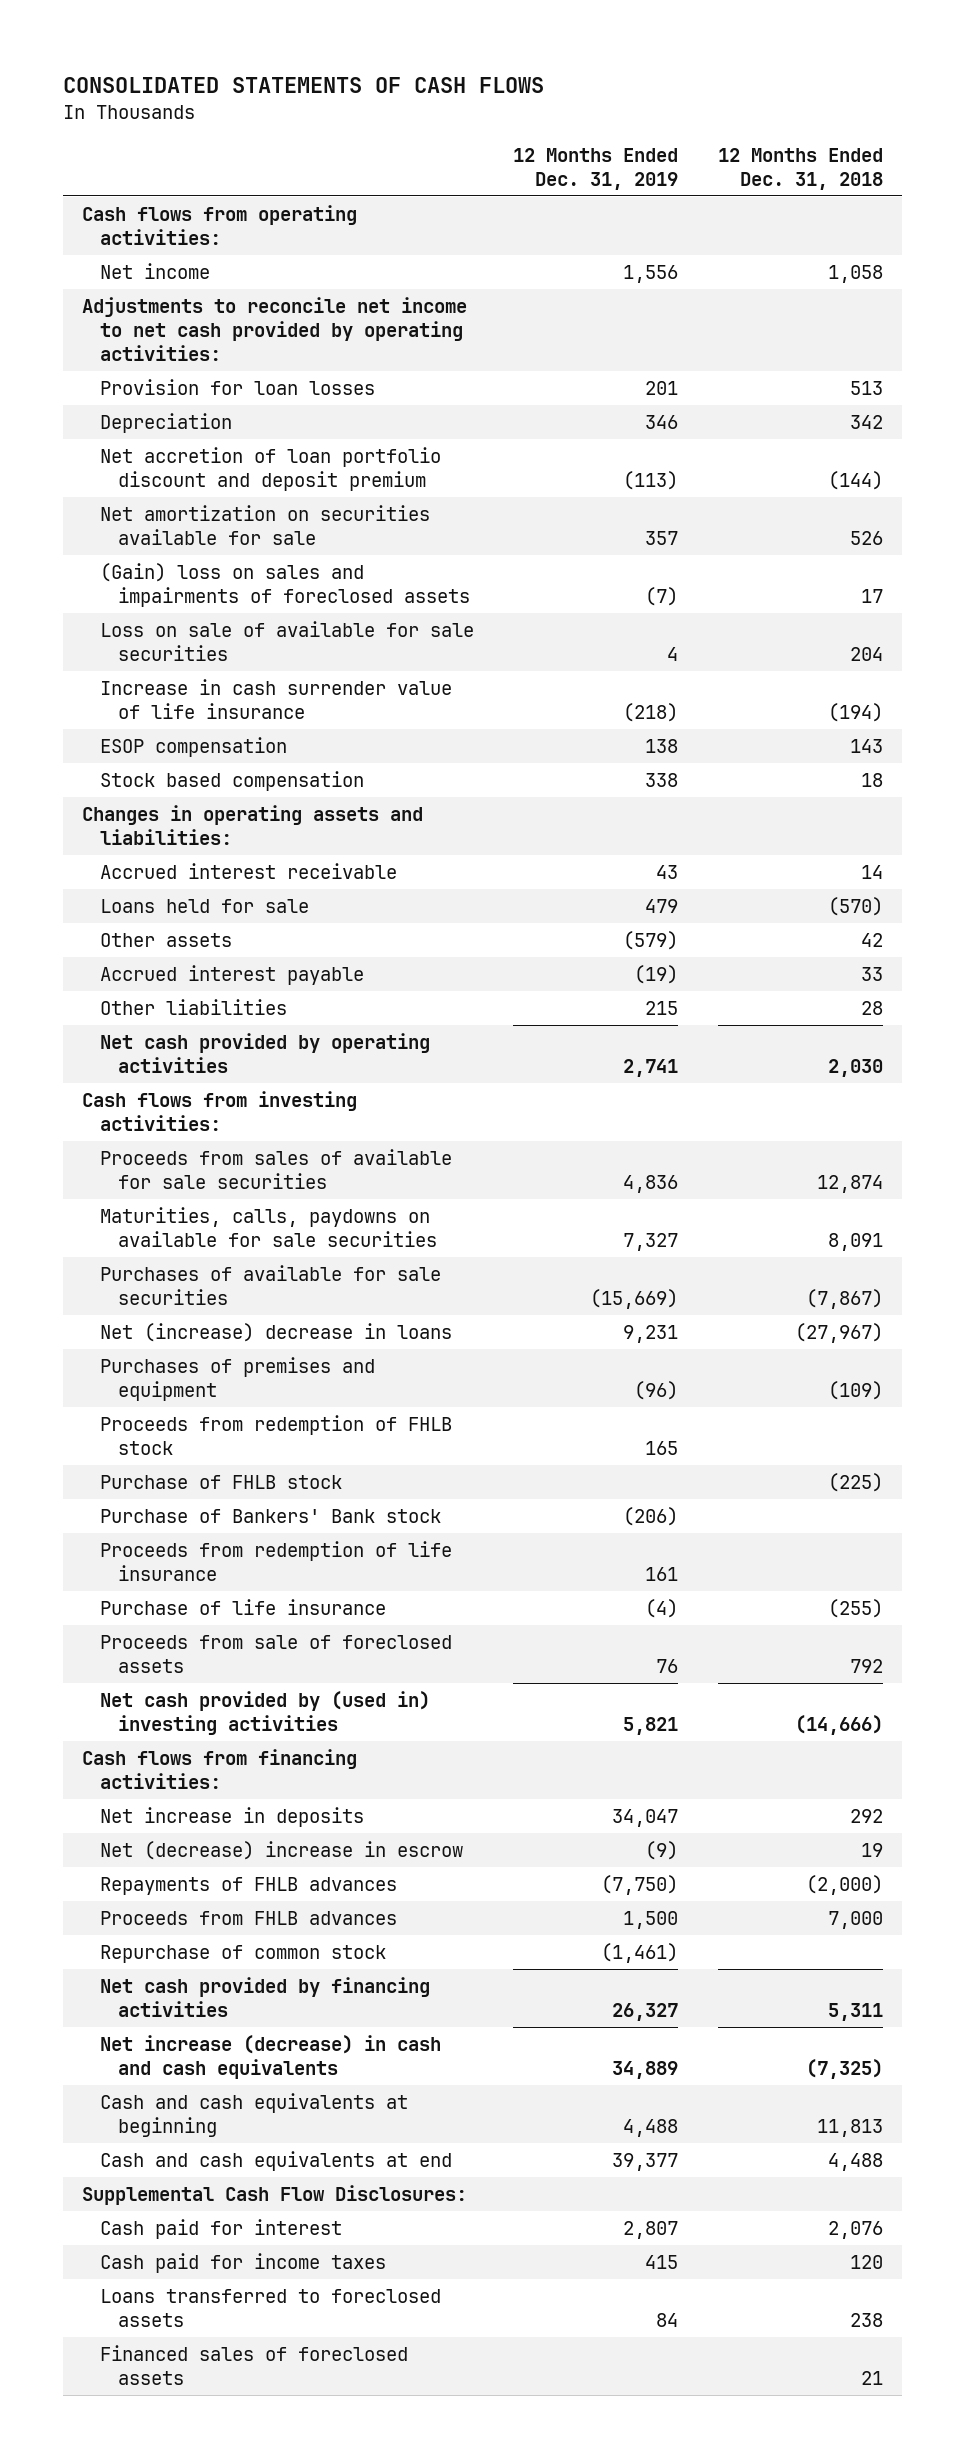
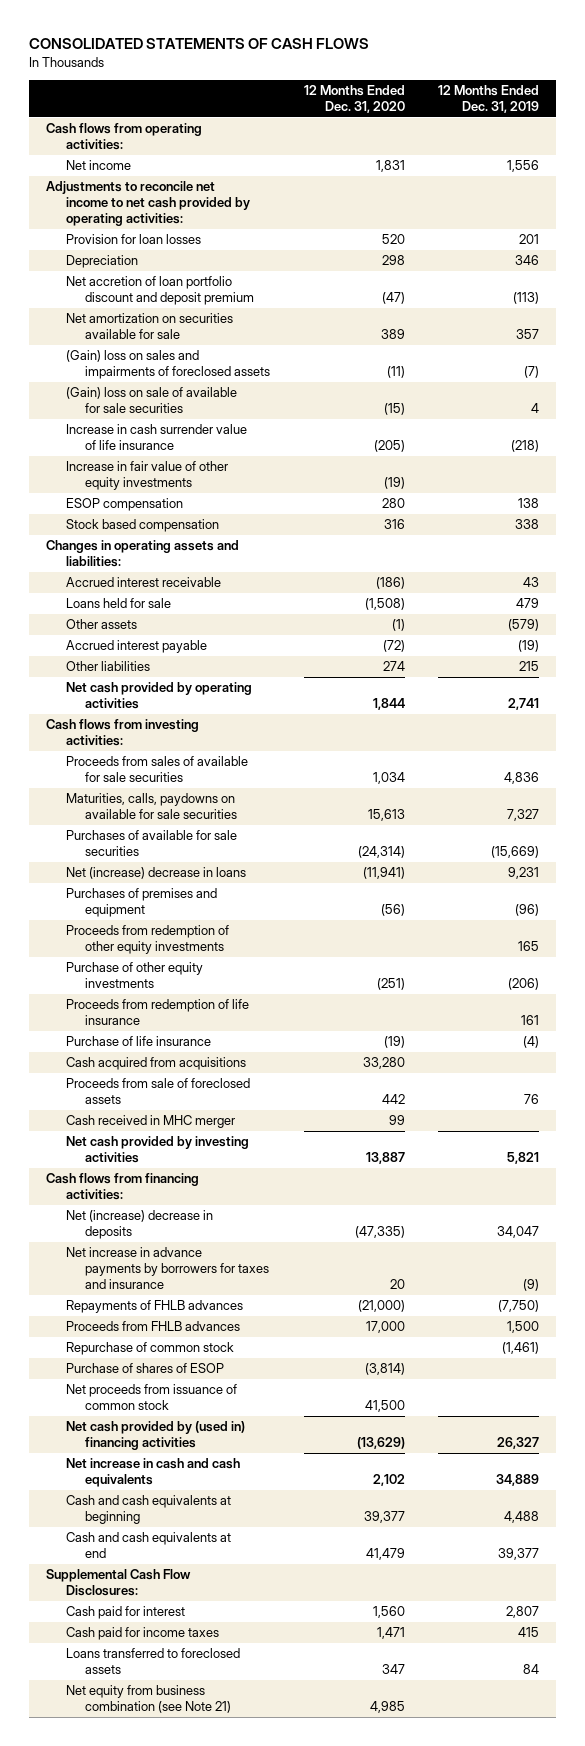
[717,147,883,190] 12 Months Ended Dec. 31, 2018 -> none
none -> [303,85,405,113] 12 Months Ended Dec. 31, 2020
[100,621,475,661] Loss on sale of available for sale securities -> [65,387,237,414] (Gain) loss on sale of available for sale securities
none -> [65,461,228,491] Increase in fair value of other equity investments
[100,1475,343,1490] Purchase of FHLB stock -> none
[100,1509,442,1524] Purchase of Bankers' Bank stock -> none
[100,1415,453,1455] Proceeds from redemption of FHLB stock -> [65,925,229,955] Proceeds from redemption of other equity investments
none -> [65,962,203,989] Purchase of other equity investments
none -> [65,1057,246,1071] Cash acquired from acquisitions
none -> [65,1115,235,1129] Cash received in MHC merger
[100,1691,431,1735] Net cash provided by (used in) investing activities -> [65,1136,249,1164] Net cash provided by investing activities
[100,1807,365,1828] Net increase in deposits -> [65,1210,213,1240] Net (increase) decrease in deposits
[100,1841,464,1861] Net (decrease) increase in escrow -> [65,1247,270,1289] Net increase in advance payments by borrowers for taxes and insurance
none -> [65,1363,224,1374] Purchase of shares of ESOP
none -> [65,1384,237,1411] Net proceeds from issuance of common stock
[100,1977,431,2017] Net cash provided by financing activities -> [65,1421,245,1451] Net cash provided by (used in) financing activities
[100,2035,442,2079] Net increase (decrease) in cash and cash equivalents -> [65,1458,240,1488] Net increase in cash and cash equivalents
[100,2345,409,2385] Financed sales of foreclosed assets -> none
none -> [65,1685,232,1714] Net equity from business combination (see Note 21)

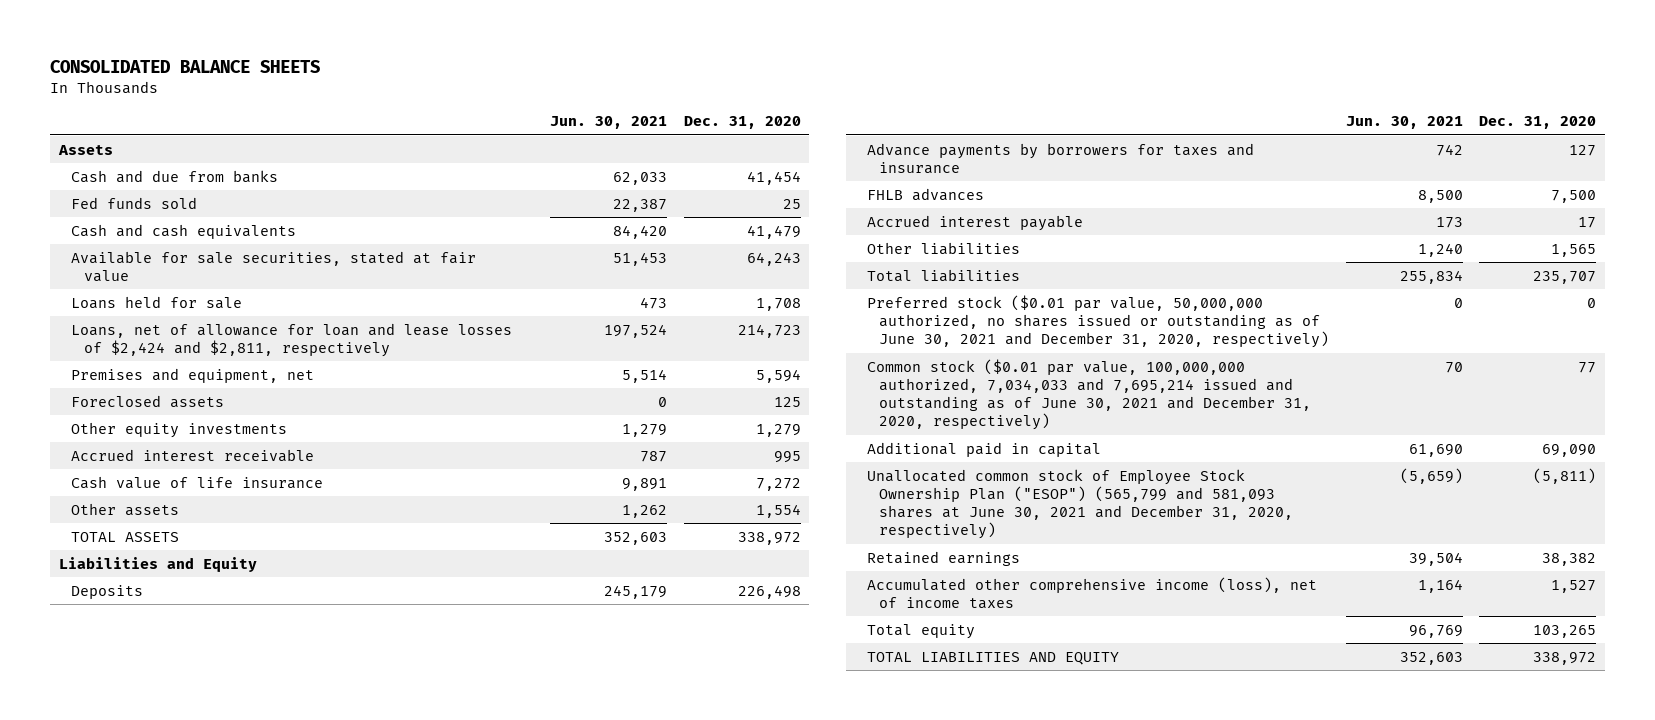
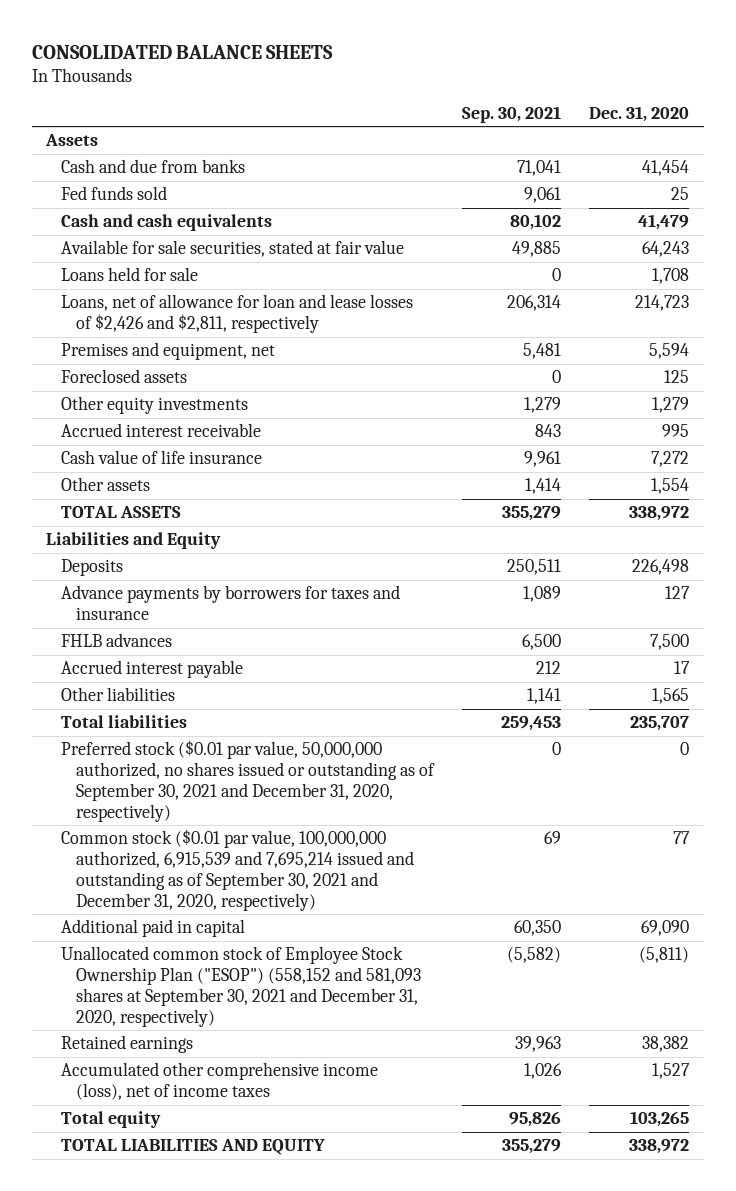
[550,116,668,130] Jun. 30, 2021 -> none
none -> [462,105,562,123] Sep. 30, 2021
[71,322,513,357] Loans, net of allowance for loan and lease losses of $2,424 and $2,811, respectively -> [61,294,414,334] Loans, net of allowance for loan and lease losses of $2,426 and $2,811, respectively
[866,294,1330,349] Preferred stock ($0.01 par value, 50,000,000 authorized, no shares issued or outstanding as of June 30, 2021 and December 31, 2020, respectively) -> [61,740,436,823] Preferred stock ($0.01 par value, 50,000,000 authorized, no shares issued or outstanding as of September 30, 2021 and December 31, 2020, respectively)
[866,358,1312,431] Common stock ($0.01 par value, 100,000,000 authorized, 7,034,033 and 7,695,214 issued and outstanding as of June 30, 2021 and December 31, 2020, respectively) -> [61,829,415,912] Common stock ($0.01 par value, 100,000,000 authorized, 6,915,539 and 7,695,214 issued and outstanding as of September 30, 2021 and December 31, 2020, respectively)
[866,468,1294,540] Unallocated common stock of Employee Stock Ownership Plan ("ESOP") (565,799 and 581,093 shares at June 30, 2021 and December 31, 2020, respectively) -> [61,946,422,1028] Unallocated common stock of Employee Stock Ownership Plan ("ESOP") (558,152 and 581,093 shares at September 30, 2021 and December 31, 2020, respectively)

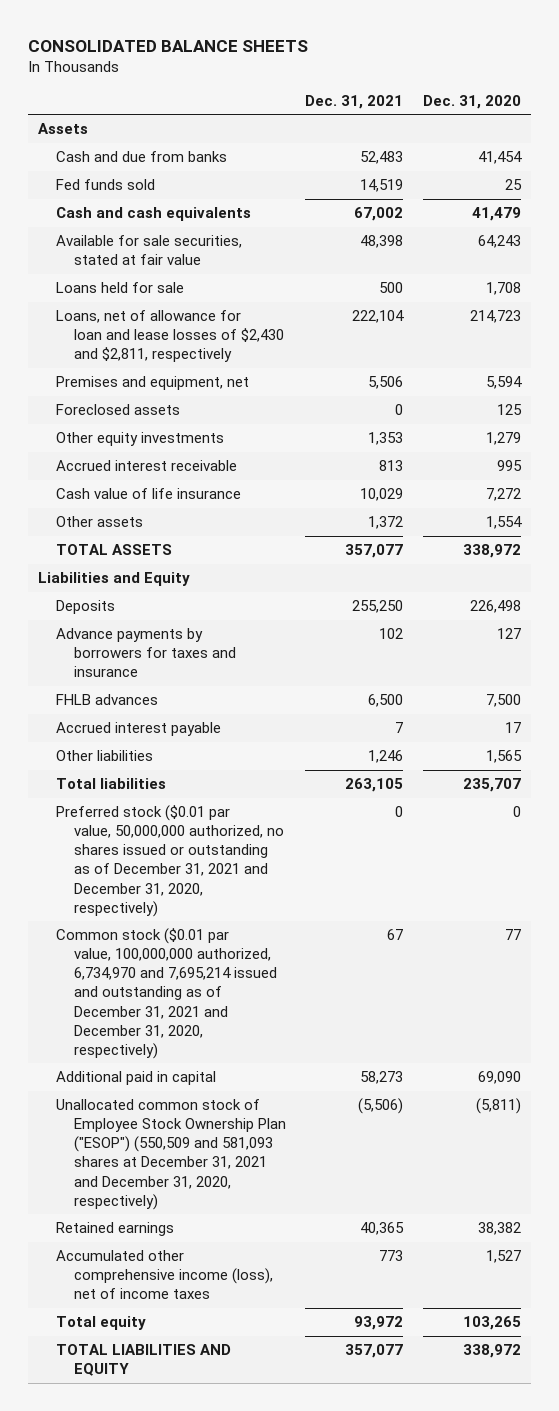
[462,105,562,123] Sep. 30, 2021 -> none
none -> [305,94,404,109] Dec. 31, 2021
[61,294,414,334] Loans, net of allowance for loan and lease losses of $2,426 and $2,811, respectively -> [56,310,284,363] Loans, net of allowance for loan and lease losses of $2,430 and $2,811, respectively
[61,740,436,823] Preferred stock ($0.01 par value, 50,000,000 authorized, no shares issued or outstanding as of September 30, 2021 and December 31, 2020, respectively) -> [56,805,284,917] Preferred stock ($0.01 par value, 50,000,000 authorized, no shares issued or outstanding as of December 31, 2021 and December 31, 2020, respectively)
[61,829,415,912] Common stock ($0.01 par value, 100,000,000 authorized, 6,915,539 and 7,695,214 issued and outstanding as of September 30, 2021 and December 31, 2020, respectively) -> [56,928,277,1059] Common stock ($0.01 par value, 100,000,000 authorized, 6,734,970 and 7,695,214 issued and outstanding as of December 31, 2021 and December 31, 2020, respectively)
[61,946,422,1028] Unallocated common stock of Employee Stock Ownership Plan ("ESOP") (558,152 and 581,093 shares at September 30, 2021 and December 31, 2020, respectively) -> [56,1099,286,1210] Unallocated common stock of Employee Stock Ownership Plan ("ESOP") (550,509 and 581,093 shares at December 31, 2021 and December 31, 2020, respectively)

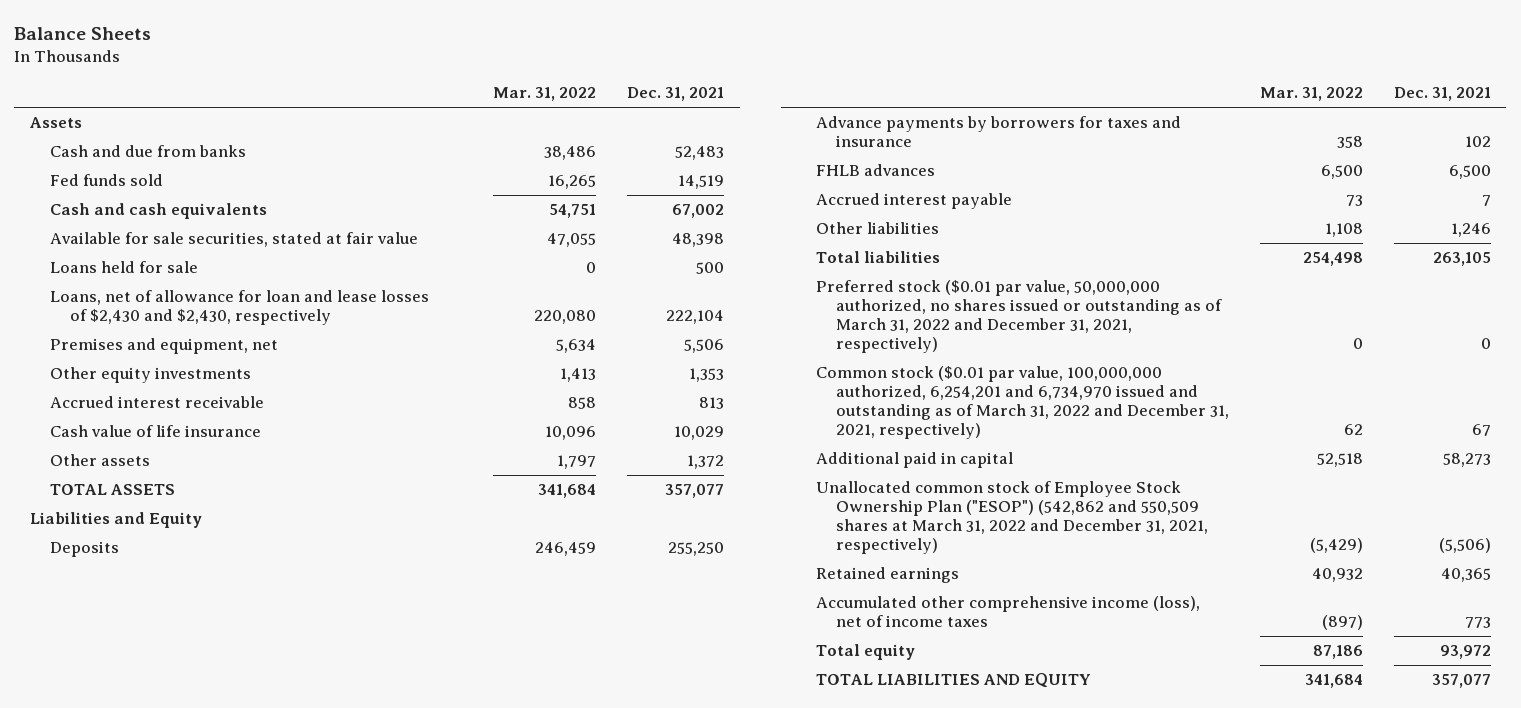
[28,39,309,52] CONSOLIDATED BALANCE SHEETS -> [14,26,152,40] Balance Sheets
[423,94,522,109] Dec. 31, 2020 -> none
none -> [493,87,597,102] Mar. 31, 2022
[56,310,284,363] Loans, net of allowance for loan and lease losses of $2,430 and $2,811, respectively -> [49,290,429,326] Loans, net of allowance for loan and lease losses of $2,430 and $2,430, respectively
[56,404,181,416] Foreclosed assets -> none
[56,805,284,917] Preferred stock ($0.01 par value, 50,000,000 authorized, no shares issued or outstanding as of December 31, 2021 and December 31, 2020, respectively) -> [815,280,1222,353] Preferred stock ($0.01 par value, 50,000,000 authorized, no shares issued or outstanding as of March 31, 2022 and December 31, 2021, respectively)
[56,928,277,1059] Common stock ($0.01 par value, 100,000,000 authorized, 6,734,970 and 7,695,214 issued and outstanding as of December 31, 2021 and December 31, 2020, respectively) -> [815,366,1229,439] Common stock ($0.01 par value, 100,000,000 authorized, 6,254,201 and 6,734,970 issued and outstanding as of March 31, 2022 and December 31, 2021, respectively)
[56,1099,286,1210] Unallocated common stock of Employee Stock Ownership Plan ("ESOP") (550,509 and 581,093 shares at December 31, 2021 and December 31, 2020, respectively) -> [815,481,1208,554] Unallocated common stock of Employee Stock Ownership Plan ("ESOP") (542,862 and 550,509 shares at March 31, 2022 and December 31, 2021, respectively)

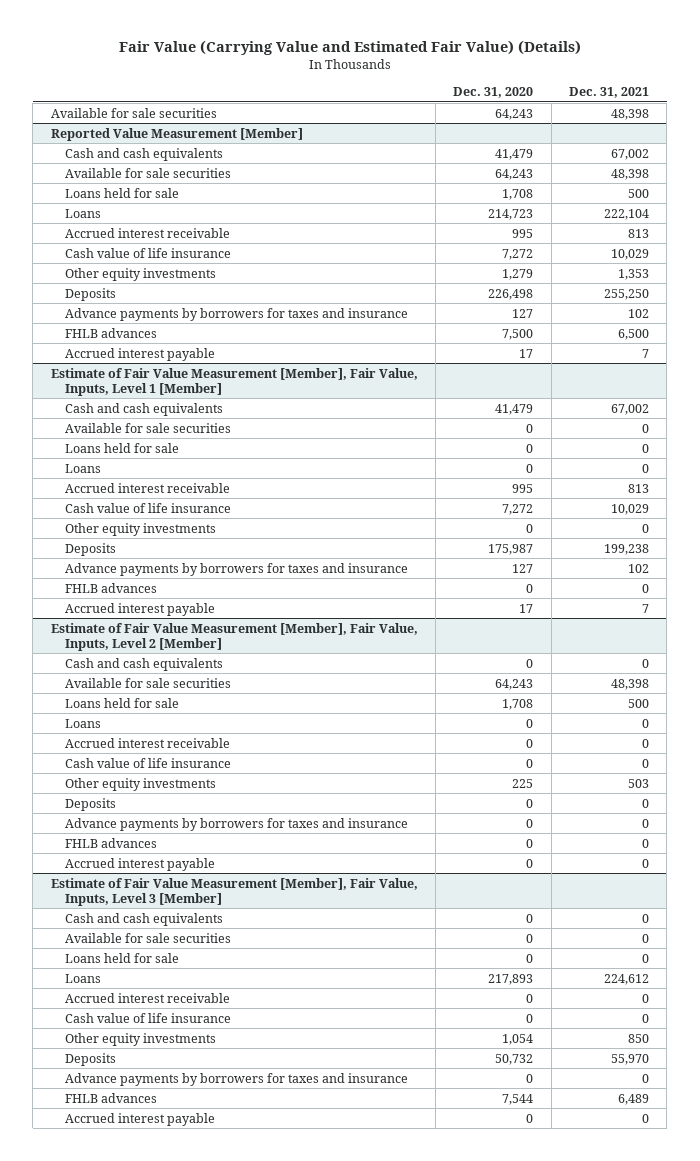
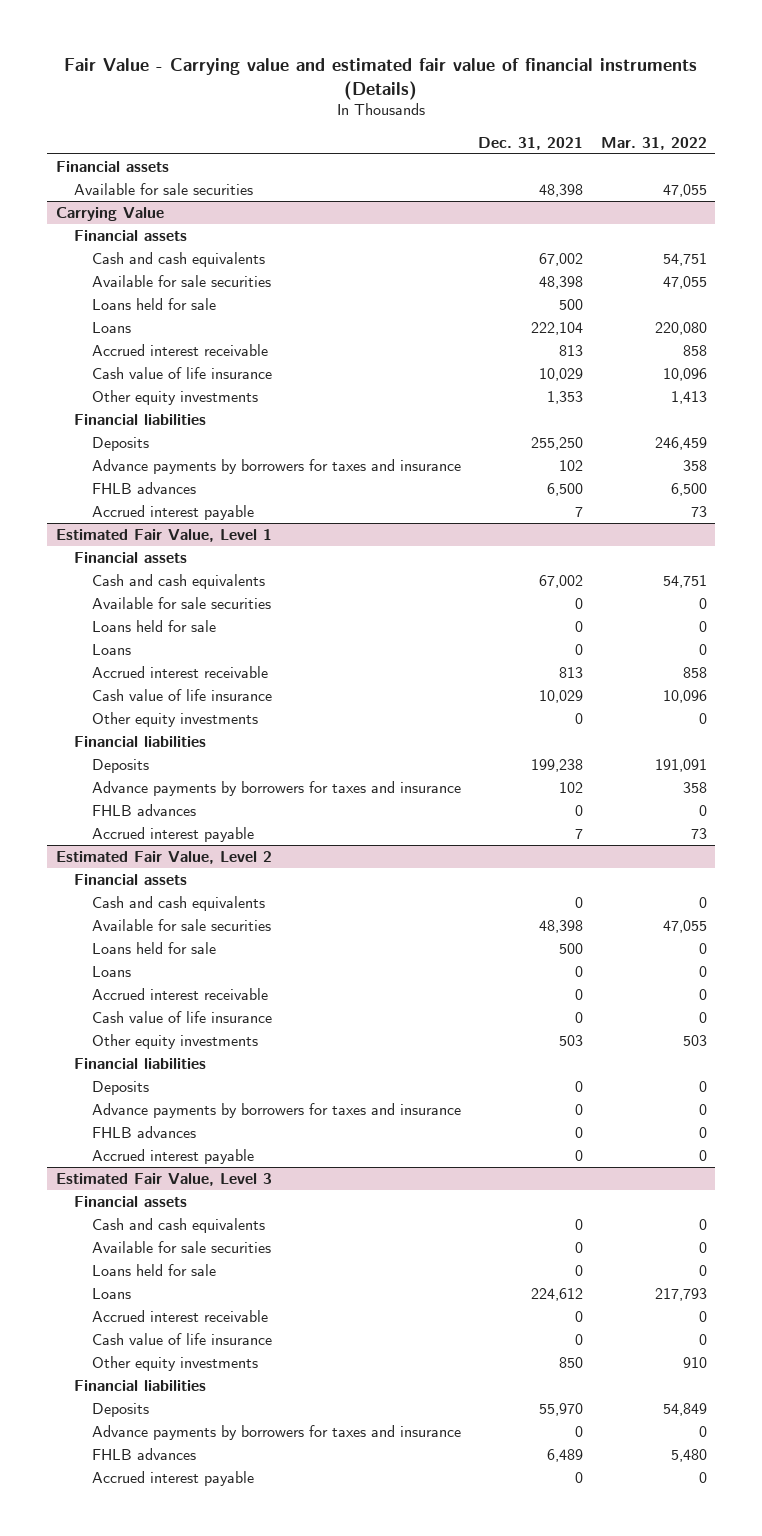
[118,40,581,56] Fair Value (Carrying Value and Estimated Fair Value) (Details) -> [64,57,698,100] Fair Value - Carrying value and estimated fair value of financial instruments (Details)
[453,87,534,99] Dec. 31, 2020 -> none
none -> [600,136,707,150] Mar. 31, 2022
none -> [55,160,169,172] Financial assets
[50,127,303,141] Reported Value Measurement [Member] -> [55,206,164,221] Carrying Value
none -> [73,229,187,241] Financial assets
none -> [73,413,206,425] Financial liabilities
[50,367,418,396] Estimate of Fair Value Measurement [Member], Fair Value, Inputs, Level 1 [Member] -> none
none -> [55,528,272,542] Estimated Fair Value, Level 1
none -> [73,551,187,563] Financial assets
none -> [73,735,206,747] Financial liabilities
[50,622,418,651] Estimate of Fair Value Measurement [Member], Fair Value, Inputs, Level 2 [Member] -> none
none -> [55,850,272,864] Estimated Fair Value, Level 2
none -> [73,873,187,885] Financial assets
none -> [73,1057,206,1069] Financial liabilities
[50,877,418,906] Estimate of Fair Value Measurement [Member], Fair Value, Inputs, Level 3 [Member] -> none
none -> [55,1172,272,1186] Estimated Fair Value, Level 3
none -> [73,1195,187,1207] Financial assets
none -> [73,1379,206,1391] Financial liabilities

